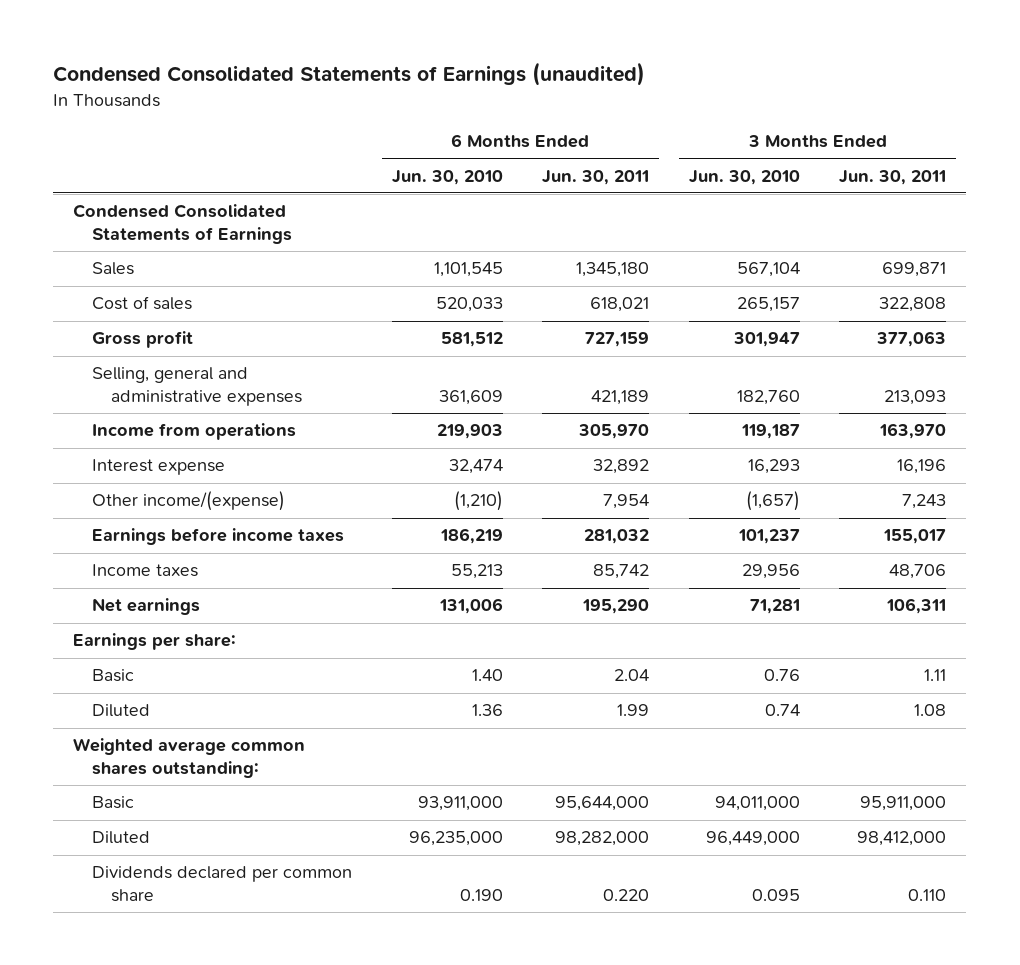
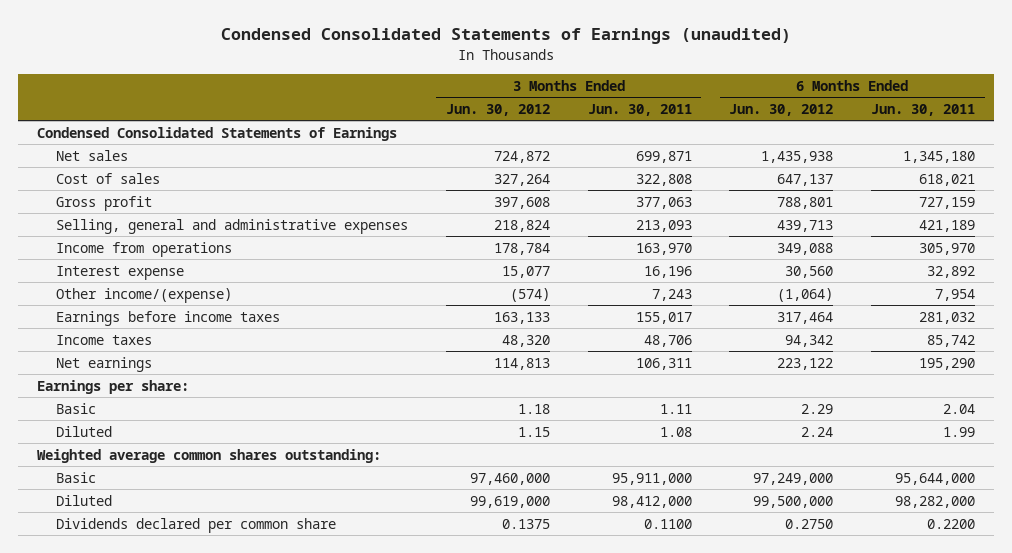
[391,169,503,185] Jun. 30, 2010 -> none
[688,169,800,185] Jun. 30, 2010 -> none
none -> [445,103,550,116] Jun. 30, 2012
none -> [729,103,834,116] Jun. 30, 2012
[91,262,134,276] Sales -> [56,149,129,161] Net sales
[603,888,650,901] 0.220 -> [927,518,976,529] 0.2200
[908,888,947,901] 0.110 -> [643,518,692,529] 0.1100

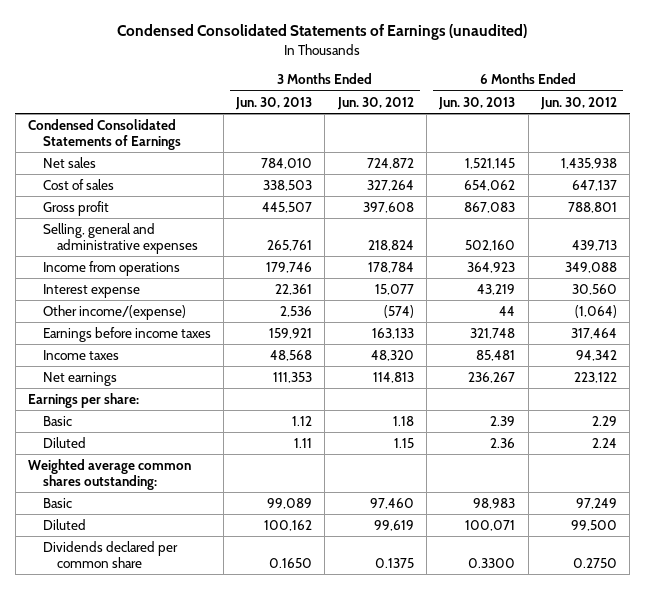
[587,103,692,116] Jun. 30, 2011 -> none
[871,103,976,116] Jun. 30, 2011 -> none
none -> [235,96,313,110] Jun. 30, 2013
none -> [438,96,516,110] Jun. 30, 2013
[469,472,550,485] 97,460,000 -> [369,497,414,509] 97,460
[753,472,834,485] 97,249,000 -> [576,497,618,509] 97,249
[469,495,550,508] 99,619,000 -> [373,519,414,531] 99,619
[753,495,834,508] 99,500,000 -> [571,519,618,531] 99,500

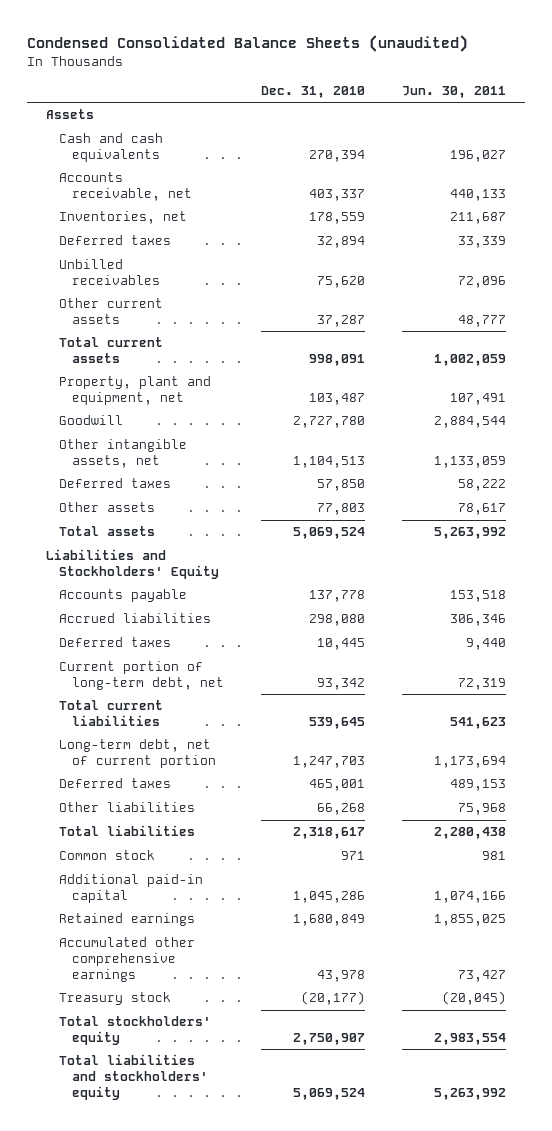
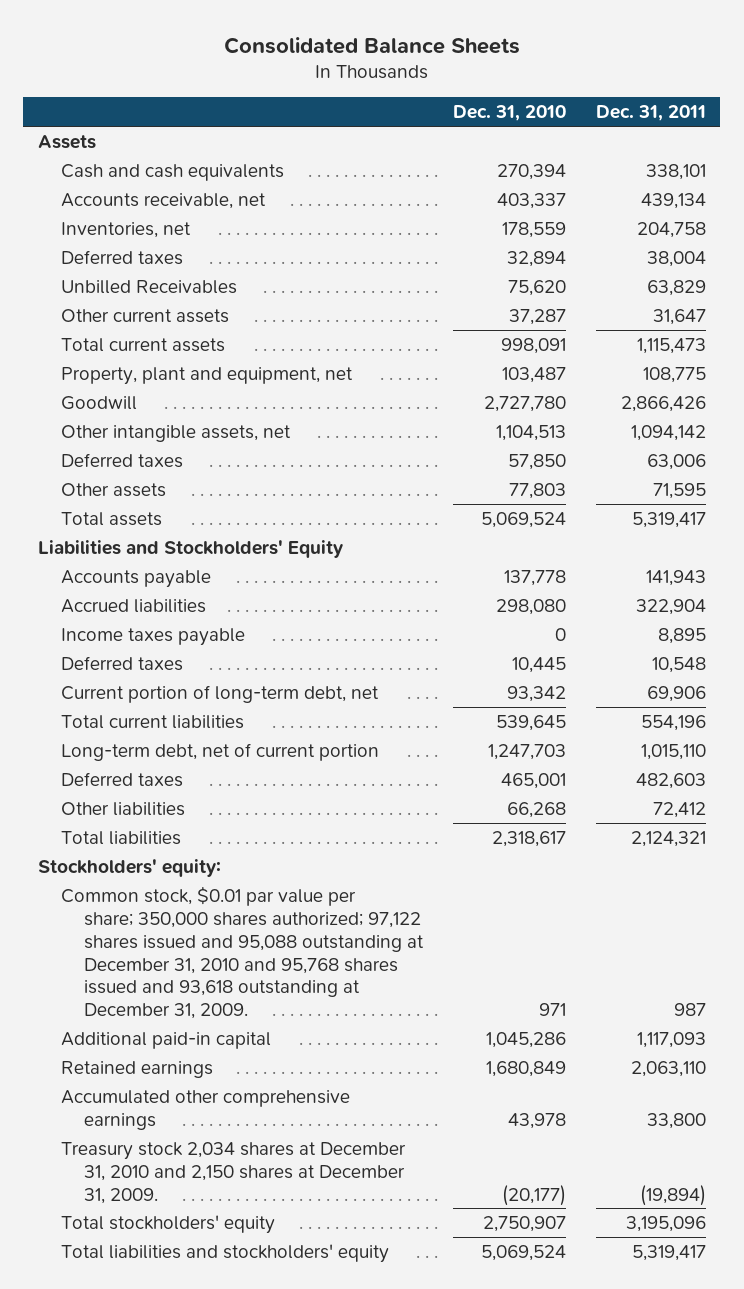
[27,34,469,52] Condensed Consolidated Balance Sheets (unaudited) -> [223,36,520,54] Consolidated Balance Sheets
[402,86,507,99] Jun. 30, 2011 -> none
none -> [595,105,706,122] Dec. 31, 2011
[59,259,161,286] Unbilled receivables -> [61,279,238,294] Unbilled Receivables
none -> [61,627,246,646] Income taxes payable
none -> [38,858,222,877] Stockholders' equity:
[59,850,156,861] Common stock -> [61,885,425,1020] Common stock, $0.01 par value per share; 350,000 shares authorized; 97,122 shares issued and 95,088 outstanding at December 31, 2010 and 95,768 shares issued and 93,618 outstanding at December 31, 2009.
[59,992,172,1006] Treasury stock -> [61,1141,407,1204] Treasury stock 2,034 shares at December 31, 2010 and 2,150 shares at December 31, 2009.

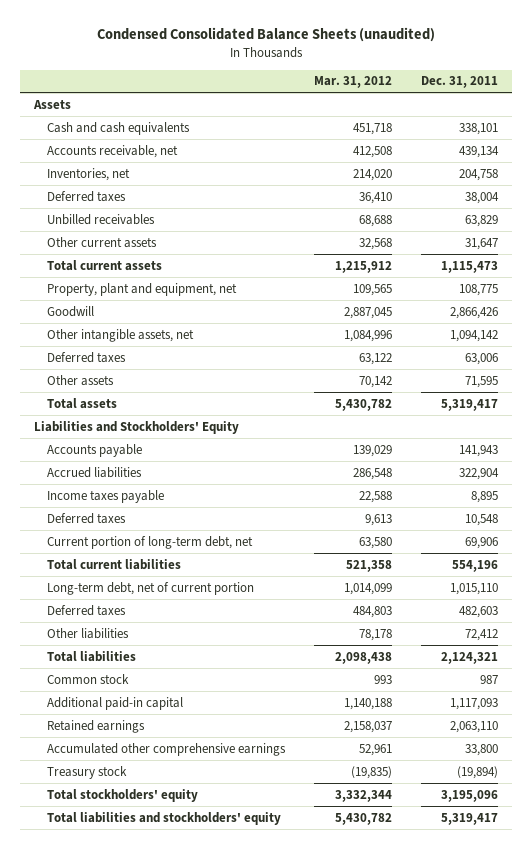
[223,36,520,54] Consolidated Balance Sheets -> [96,27,435,43] Condensed Consolidated Balance Sheets (unaudited)
[452,105,566,122] Dec. 31, 2010 -> none
none -> [313,76,392,89] Mar. 31, 2012
[61,279,238,294] Unbilled Receivables -> [47,213,156,225] Unbilled receivables
[38,858,222,877] Stockholders' equity: -> none
[61,885,425,1020] Common stock, $0.01 par value per share; 350,000 shares authorized; 97,122 shares issued and 95,088 outstanding at December 31, 2010 and 95,768 shares issued and 93,618 outstanding at December 31, 2009. -> [47,673,130,684] Common stock
[61,1141,407,1204] Treasury stock 2,034 shares at December 31, 2010 and 2,150 shares at December 31, 2009. -> [47,765,128,779] Treasury stock

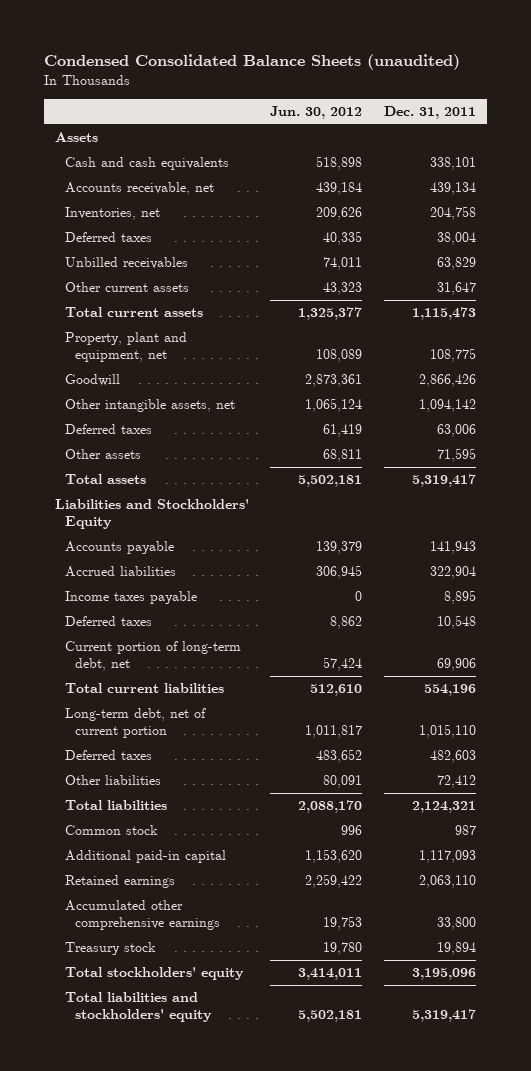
[313,76,392,89] Mar. 31, 2012 -> none
none -> [270,106,363,120] Jun. 30, 2012
[456,765,498,779] (19,894) -> [437,942,477,956] 19,894

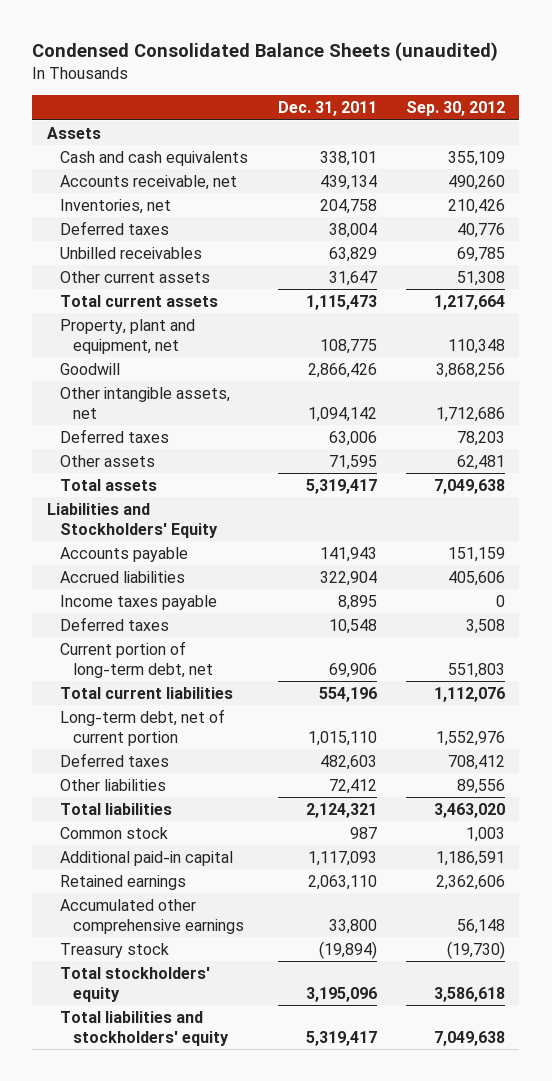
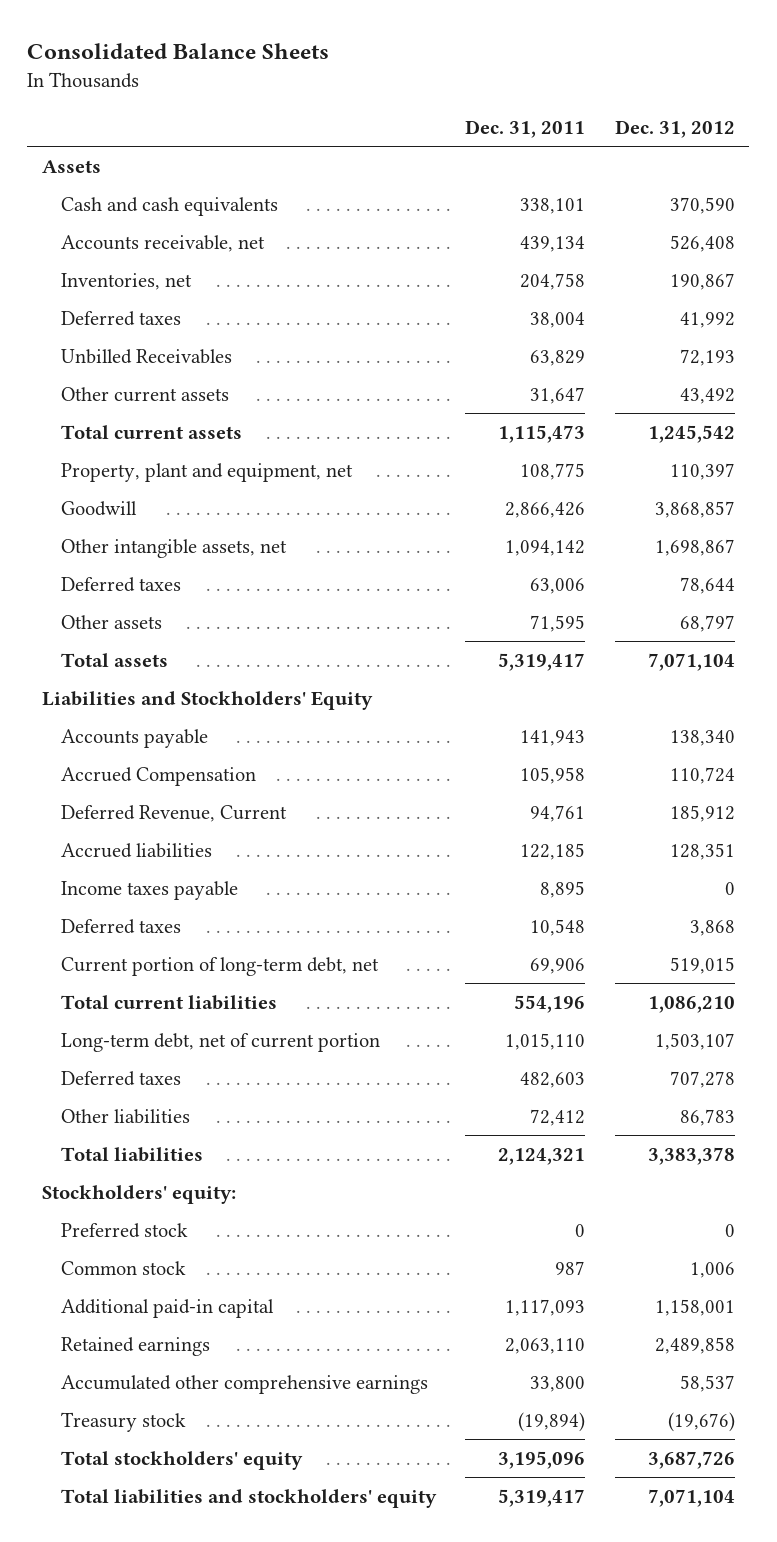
[32,42,499,62] Condensed Consolidated Balance Sheets (unaudited) -> [27,43,330,60] Consolidated Balance Sheets
[405,101,505,117] Sep. 30, 2012 -> none
none -> [614,119,735,138] Dec. 31, 2012
[60,246,203,259] Unbilled receivables -> [60,348,232,364] Unbilled Receivables
none -> [60,766,256,786] Accrued Compensation
none -> [60,804,287,822] Deferred Revenue, Current
[319,570,377,586] 322,904 -> [520,842,586,860] 122,185
none -> [42,1184,237,1204] Stockholders' equity:
none -> [60,1222,188,1238] Preferred stock

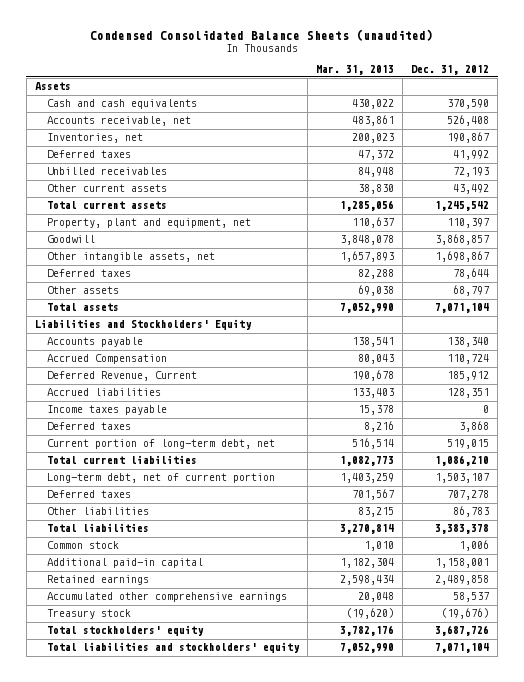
[27,43,330,60] Consolidated Balance Sheets -> [90,28,434,41] Condensed Consolidated Balance Sheets (unaudited)
[465,119,586,138] Dec. 31, 2011 -> none
none -> [316,64,395,75] Mar. 31, 2013
[60,348,232,364] Unbilled Receivables -> [46,167,167,176] Unbilled receivables
[42,1184,237,1204] Stockholders' equity: -> none
[60,1222,188,1238] Preferred stock -> none

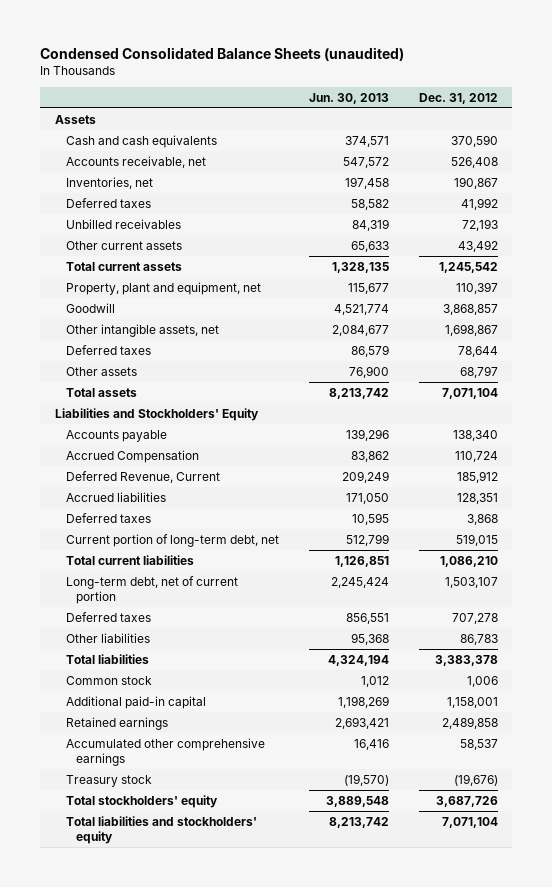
[316,64,395,75] Mar. 31, 2013 -> none
none -> [308,93,389,105] Jun. 30, 2013
[46,405,167,416] Income taxes payable -> none

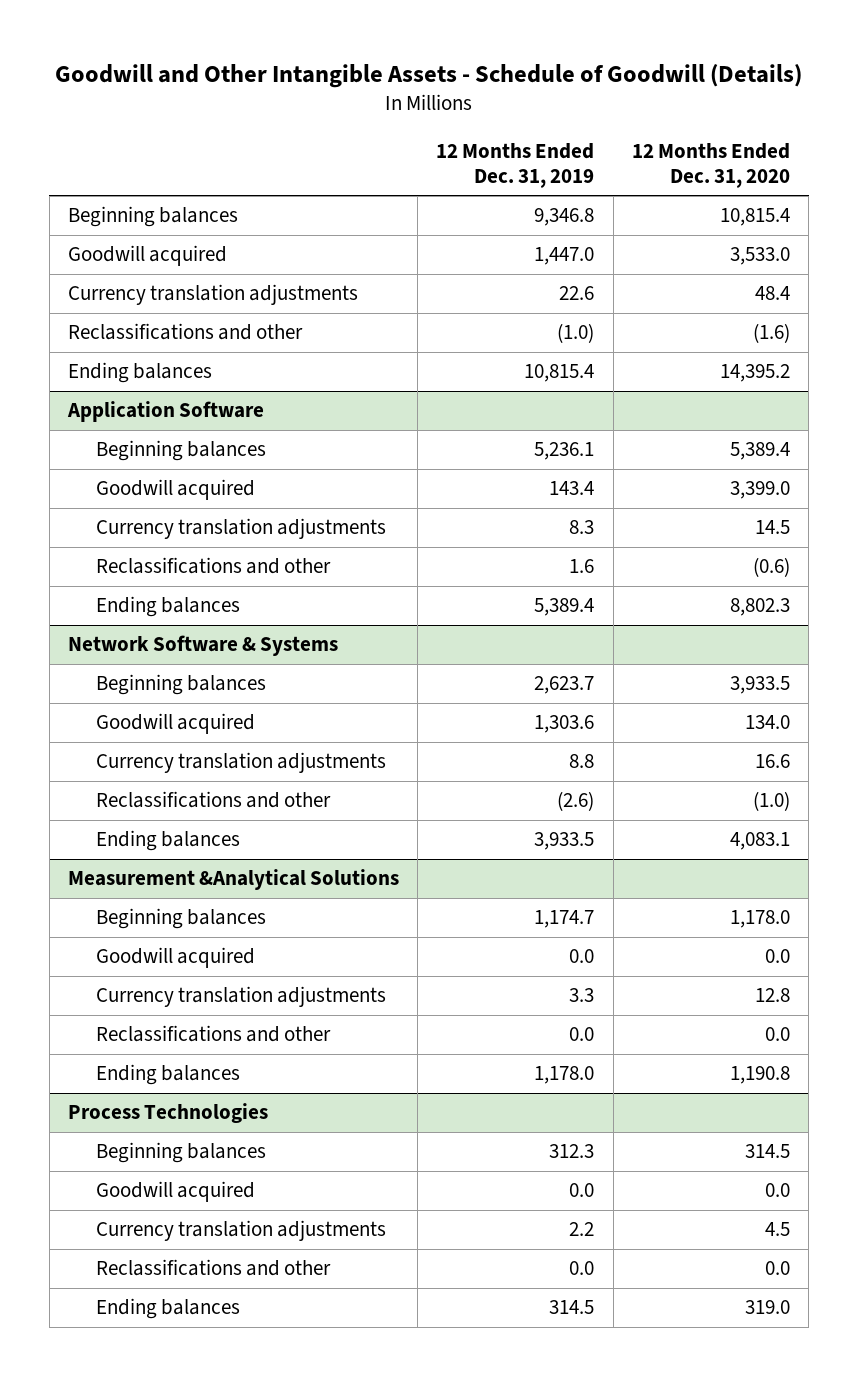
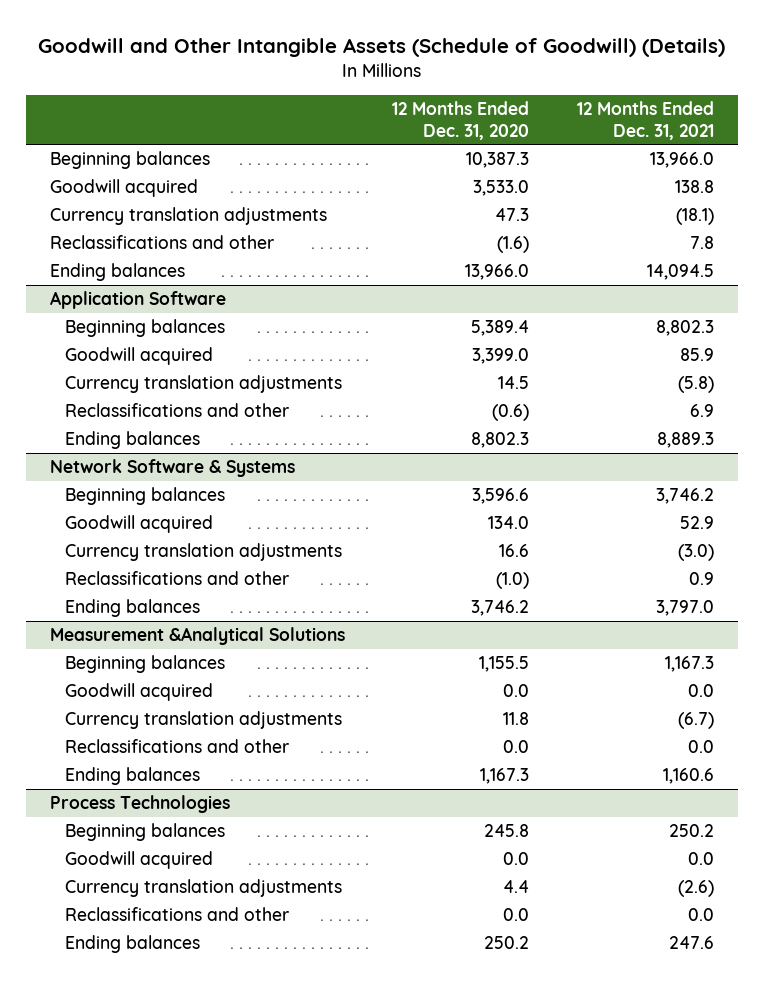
[54,63,802,88] Goodwill and Other Intangible Assets - Schedule of Goodwill (Details) -> [37,38,725,58] Goodwill and Other Intangible Assets (Schedule of Goodwill) (Details)
[436,142,595,189] 12 Months Ended Dec. 31, 2019 -> none
none -> [576,101,714,140] 12 Months Ended Dec. 31, 2021
[719,208,790,227] 10,815.4 -> [466,152,530,169] 10,387.3
[754,286,790,301] 48.4 -> [495,208,530,222] 47.3
[719,364,790,383] 14,395.2 -> [465,264,530,281] 13,966.0
[729,676,790,695] 3,933.5 -> [472,488,530,505] 3,596.6
[729,832,790,851] 4,083.1 -> [471,600,530,617] 3,746.2
[729,910,790,929] 1,178.0 -> [479,656,530,673] 1,155.5
[754,988,790,1003] 12.8 -> [503,712,530,726] 11.8
[729,1066,790,1085] 1,190.8 -> [480,768,530,785] 1,167.3
[744,1144,790,1159] 314.5 -> [484,824,530,838] 245.8
[764,1222,790,1237] 4.5 -> [503,880,530,894] 4.4
[744,1300,790,1315] 319.0 -> [484,936,530,950] 250.2

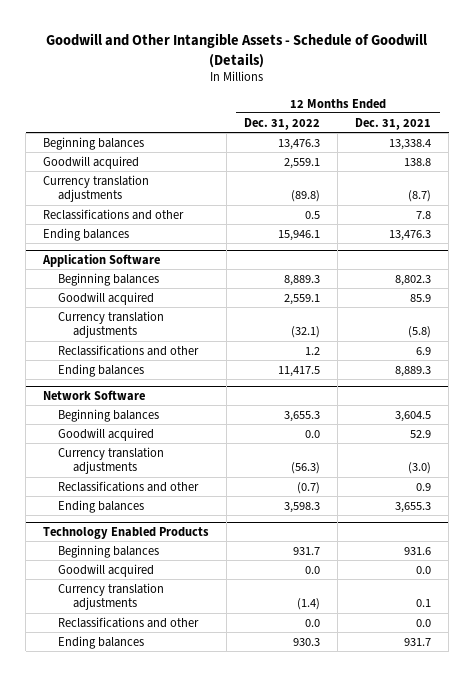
[37,38,725,58] Goodwill and Other Intangible Assets (Schedule of Goodwill) (Details) -> [46,33,428,68] Goodwill and Other Intangible Assets - Schedule of Goodwill (Details)
[392,101,530,140] 12 Months Ended Dec. 31, 2020 -> none
none -> [244,117,321,130] Dec. 31, 2022
[649,152,714,169] 13,966.0 -> [389,138,432,150] 13,338.4
[675,208,714,226] (18.1) -> [408,190,432,203] (8.7)
[646,264,714,281] 14,094.5 -> [389,229,432,241] 13,476.3
[49,459,295,478] Network Software & Systems -> [43,389,146,401] Network Software
[655,488,714,505] 3,746.2 -> [395,410,432,422] 3,604.5
[49,627,345,646] Measurement &Analytical Solutions -> none
[64,683,213,702] Goodwill acquired -> none
[64,711,342,730] Currency translation adjustments -> none
[64,739,289,754] Reclassifications and other -> none
[64,767,200,786] Ending balances -> none
[49,795,230,814] Process Technologies -> none
[64,823,225,842] Beginning balances -> none
[655,600,714,617] 3,797.0 -> [395,501,432,513] 3,655.3
none -> [43,526,210,539] Technology Enabled Products
[664,656,714,673] 1,167.3 -> [404,546,432,555] 931.6
[677,880,714,898] (2.6) -> [416,599,432,608] 0.1
[668,936,714,950] 247.6 -> [404,637,432,646] 931.7

